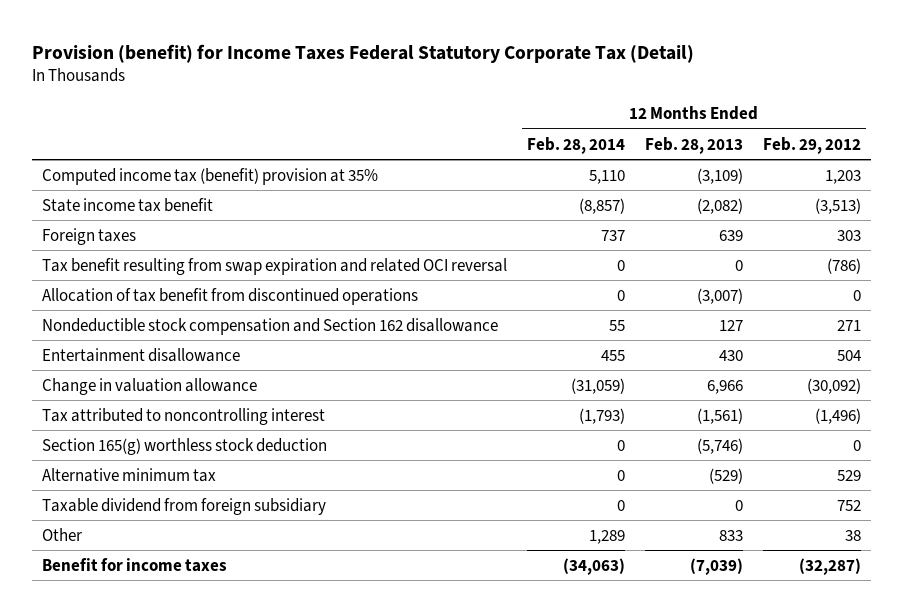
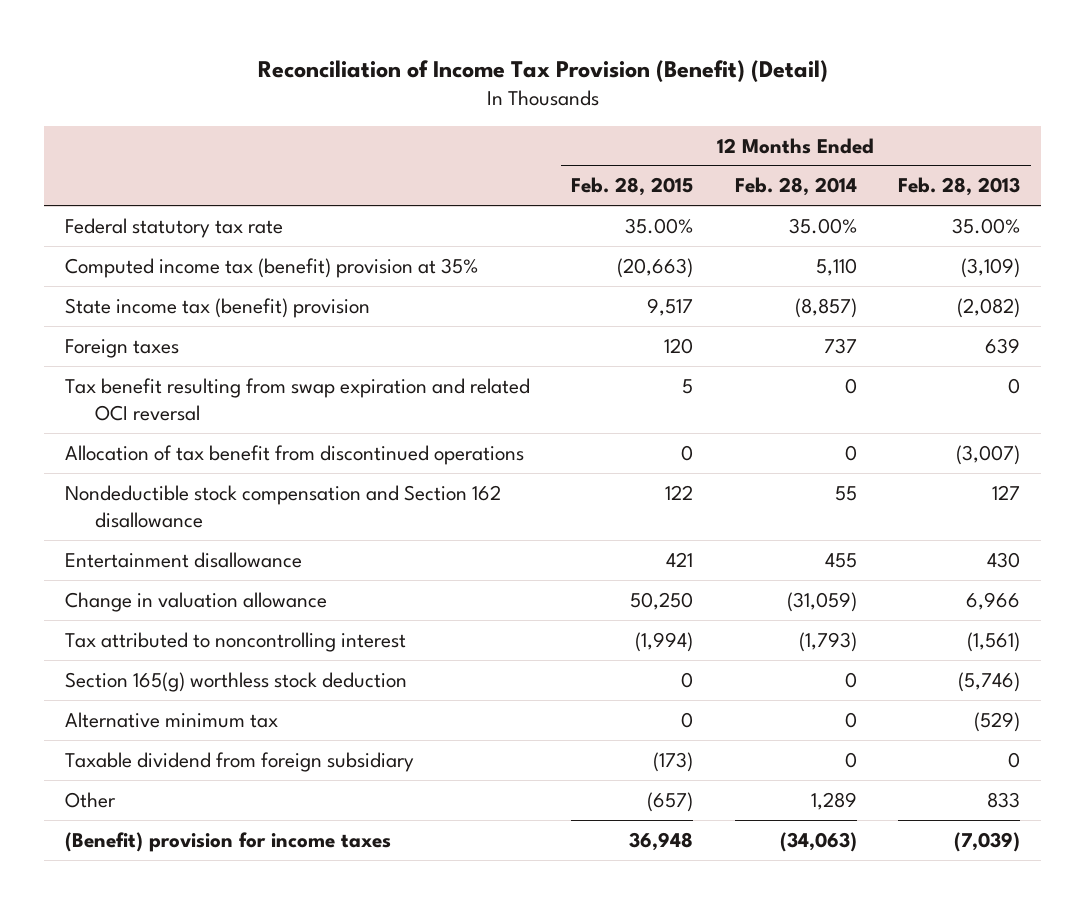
[32,43,695,63] Provision (benefit) for Income Taxes Federal Statutory Corporate Tax (Detail) -> [257,59,828,82] Reconciliation of Income Tax Provision (Benefit) (Detail)
[762,136,861,154] Feb. 29, 2012 -> none
none -> [571,177,694,197] Feb. 28, 2015
none -> [64,217,283,238] Federal statutory tax rate
[42,197,214,212] State income tax benefit -> [64,297,370,318] State income tax (benefit) provision
[42,557,228,572] Benefit for income taxes -> [64,831,391,852] (Benefit) provision for income taxes

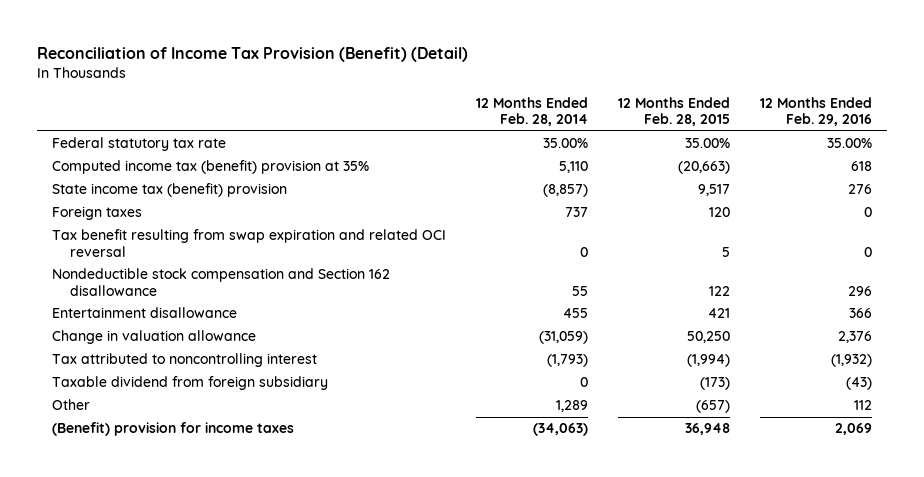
[898,177,1021,197] Feb. 28, 2013 -> none
none -> [759,96,872,127] 12 Months Ended Feb. 29, 2016
[64,444,524,465] Allocation of tax benefit from discontinued operations -> none
[64,671,407,692] Section 165(g) worthless stock deduction -> none
[64,711,278,728] Alternative minimum tax -> none

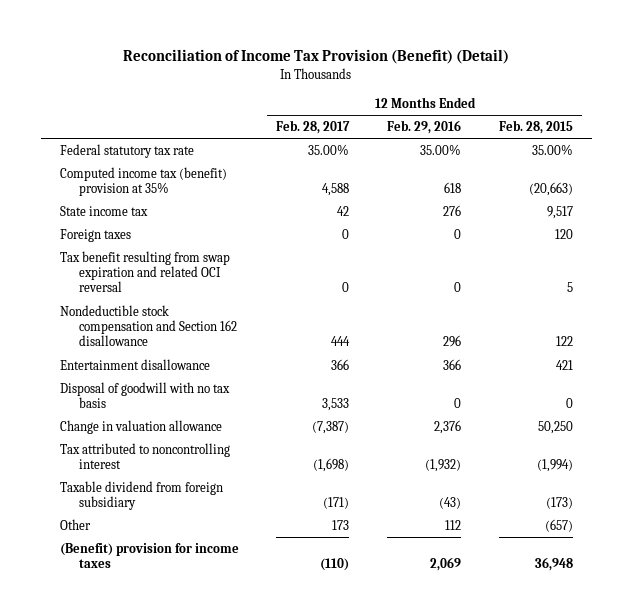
[476,96,589,127] 12 Months Ended Feb. 28, 2014 -> none
none -> [276,120,351,135] Feb. 28, 2017
[52,183,288,198] State income tax (benefit) provision -> [59,206,148,217] State income tax
none -> [59,382,230,409] Disposal of goodwill with no tax basis

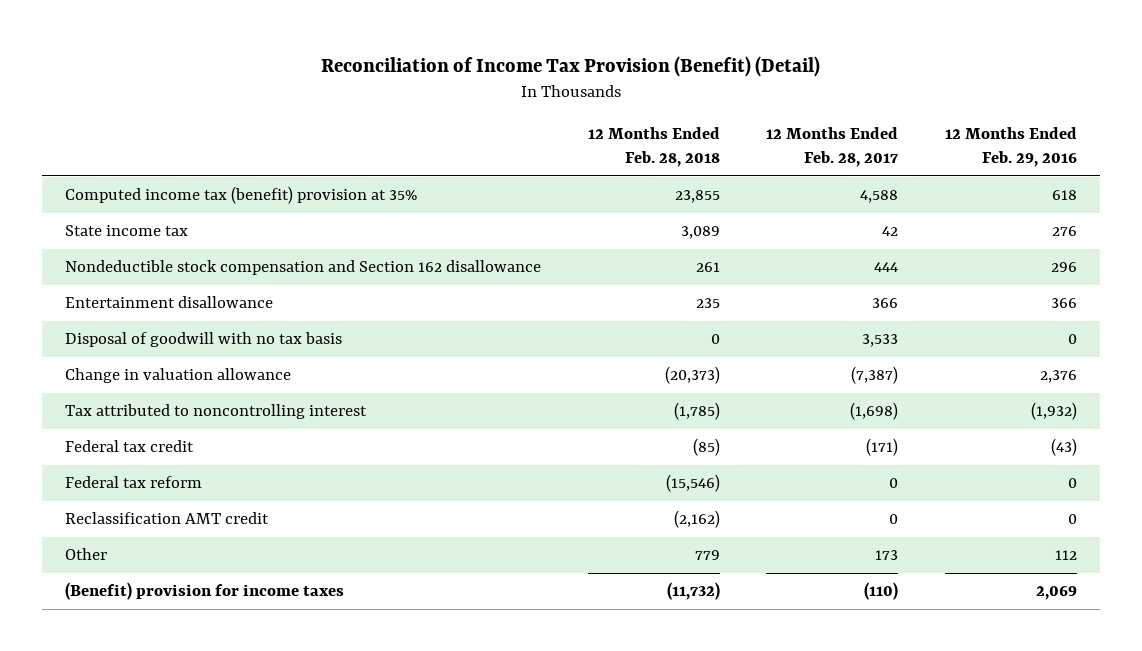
[498,120,573,135] Feb. 28, 2015 -> none
none -> [587,127,720,168] 12 Months Ended Feb. 28, 2018
[59,144,194,159] Federal statutory tax rate -> none
[59,229,131,243] Foreign taxes -> none
[59,251,230,293] Tax benefit resulting from swap expiration and related OCI reversal -> none
[59,481,223,511] Taxable dividend from foreign subsidiary -> [65,440,195,453] Federal tax credit
none -> [65,476,203,489] Federal tax reform
none -> [65,512,270,525] Reclassification AMT credit

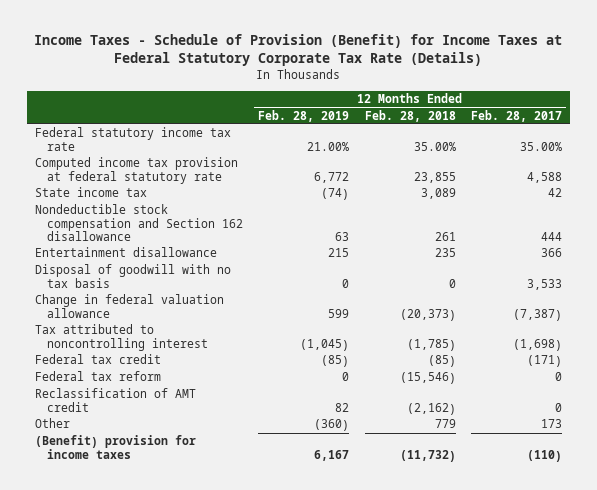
[320,55,820,77] Reconciliation of Income Tax Provision (Benefit) (Detail) -> [34,34,563,67] Income Taxes - Schedule of Provision (Benefit) for Income Taxes at Federal Statutory Corporate Tax Rate (Details)
[944,127,1077,168] 12 Months Ended Feb. 29, 2016 -> none
none -> [258,109,350,122] Feb. 28, 2019
none -> [35,127,232,151] Federal statutory income tax rate
[65,186,418,205] Computed income tax (benefit) provision at 35% -> [35,157,239,184] Computed income tax provision at federal statutory rate
[65,368,292,384] Change in valuation allowance -> [35,294,225,318] Change in federal valuation allowance
[65,512,270,525] Reclassification AMT credit -> [35,388,197,412] Reclassification of AMT credit

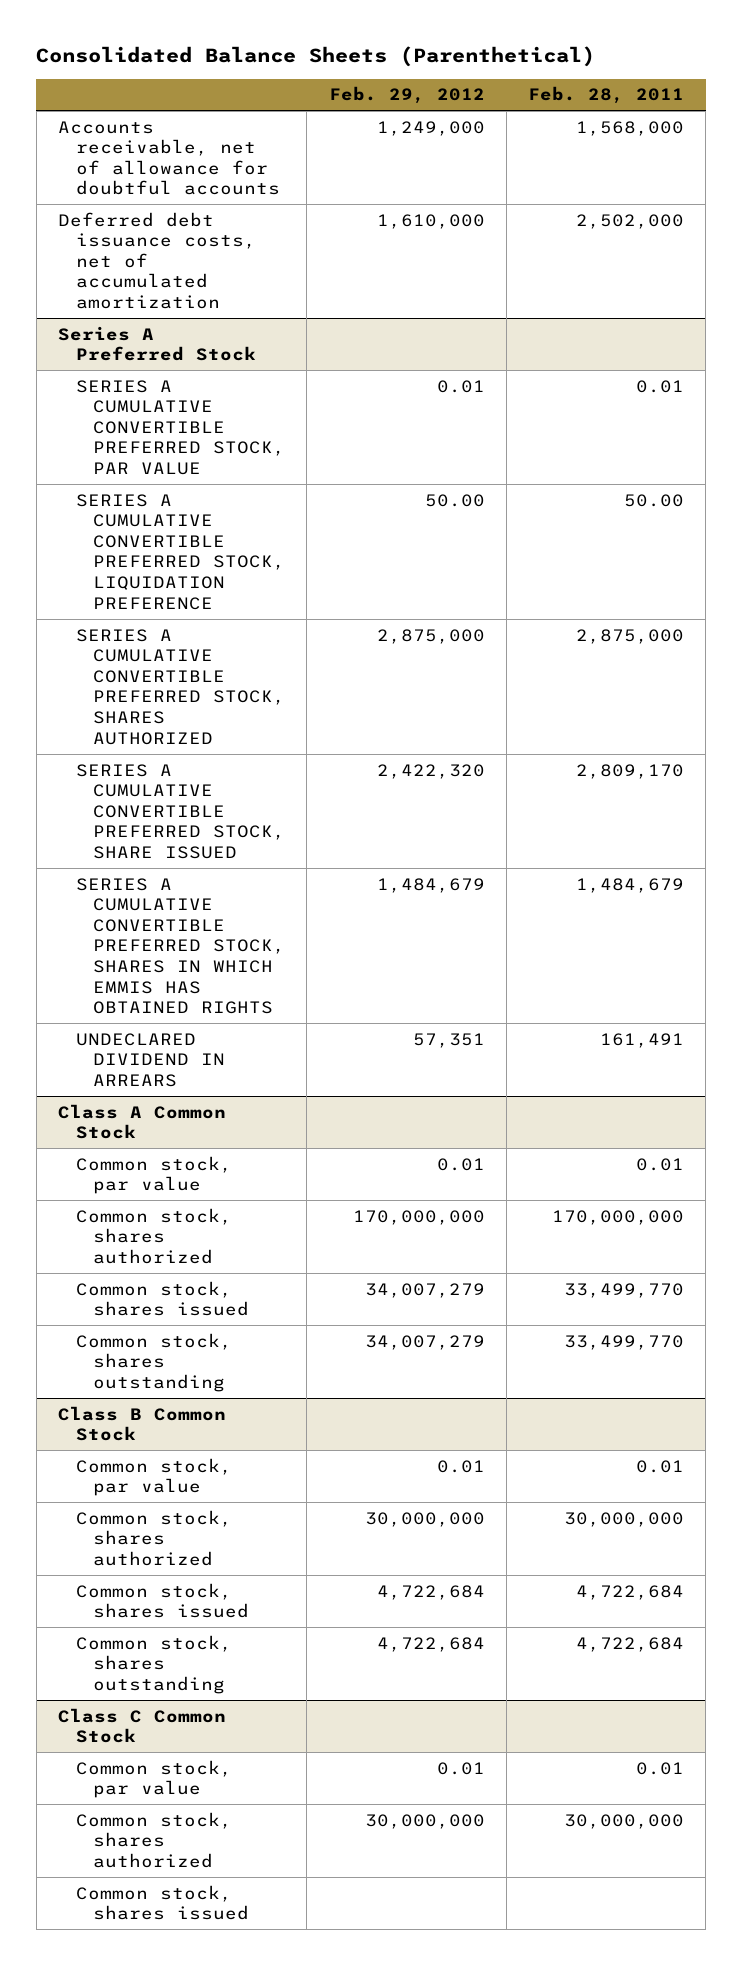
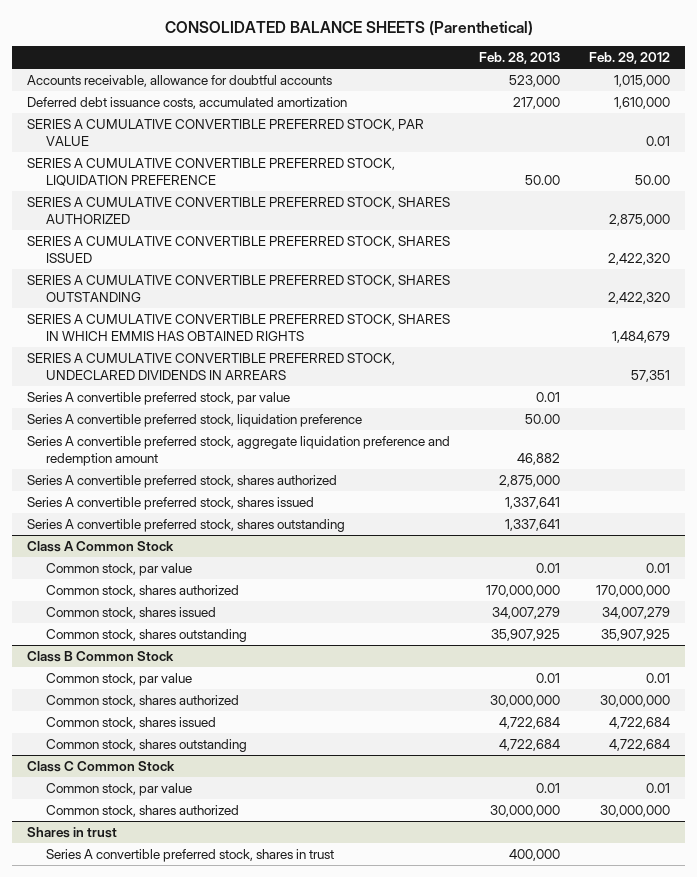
[36,46,596,68] Consolidated Balance Sheets (Parenthetical) -> [164,20,533,36] CONSOLIDATED BALANCE SHEETS (Parenthetical)
[528,86,685,105] Feb. 28, 2011 -> none
none -> [479,52,561,65] Feb. 28, 2013
[58,325,256,362] Series A Preferred Stock -> none
[58,120,280,196] Accounts receivable, net of allowance for doubtful accounts -> [26,74,332,87] Accounts receivable, allowance for doubtful accounts
[376,120,485,136] 1,249,000 -> [614,74,671,87] 1,015,000
[58,211,256,309] Deferred debt issuance costs, net of accumulated amortization -> [26,96,347,109] Deferred debt issuance costs, accumulated amortization
[75,763,286,859] SERIES A CUMULATIVE CONVERTIBLE PREFERRED STOCK, SHARE ISSUED -> [26,235,450,263] SERIES A CUMULATIVE CONVERTIBLE PREFERRED STOCK, SHARES ISSUED
none -> [26,274,450,302] SERIES A CUMULATIVE CONVERTIBLE PREFERRED STOCK, SHARES OUTSTANDING
[75,1032,226,1087] UNDECLARED DIVIDEND IN ARREARS -> [26,352,395,380] SERIES A CUMULATIVE CONVERTIBLE PREFERRED STOCK, UNDECLARED DIVIDENDS IN ARREARS
none -> [26,391,290,405] Series A convertible preferred stock, par value
none -> [26,413,362,427] Series A convertible preferred stock, liquidation preference
none -> [26,435,450,466] Series A convertible preferred stock, aggregate liquidation preference and redemption amount
none -> [26,474,337,488] Series A convertible preferred stock, shares authorized
none -> [26,496,314,510] Series A convertible preferred stock, shares issued
none -> [26,518,345,532] Series A convertible preferred stock, shares outstanding
[364,1334,485,1350] 34,007,279 -> [601,628,671,641] 35,907,925
[75,1884,250,1921] Common stock, shares issued -> none
none -> [26,826,117,838] Shares in trust
none -> [45,848,334,862] Series A convertible preferred stock, shares in trust

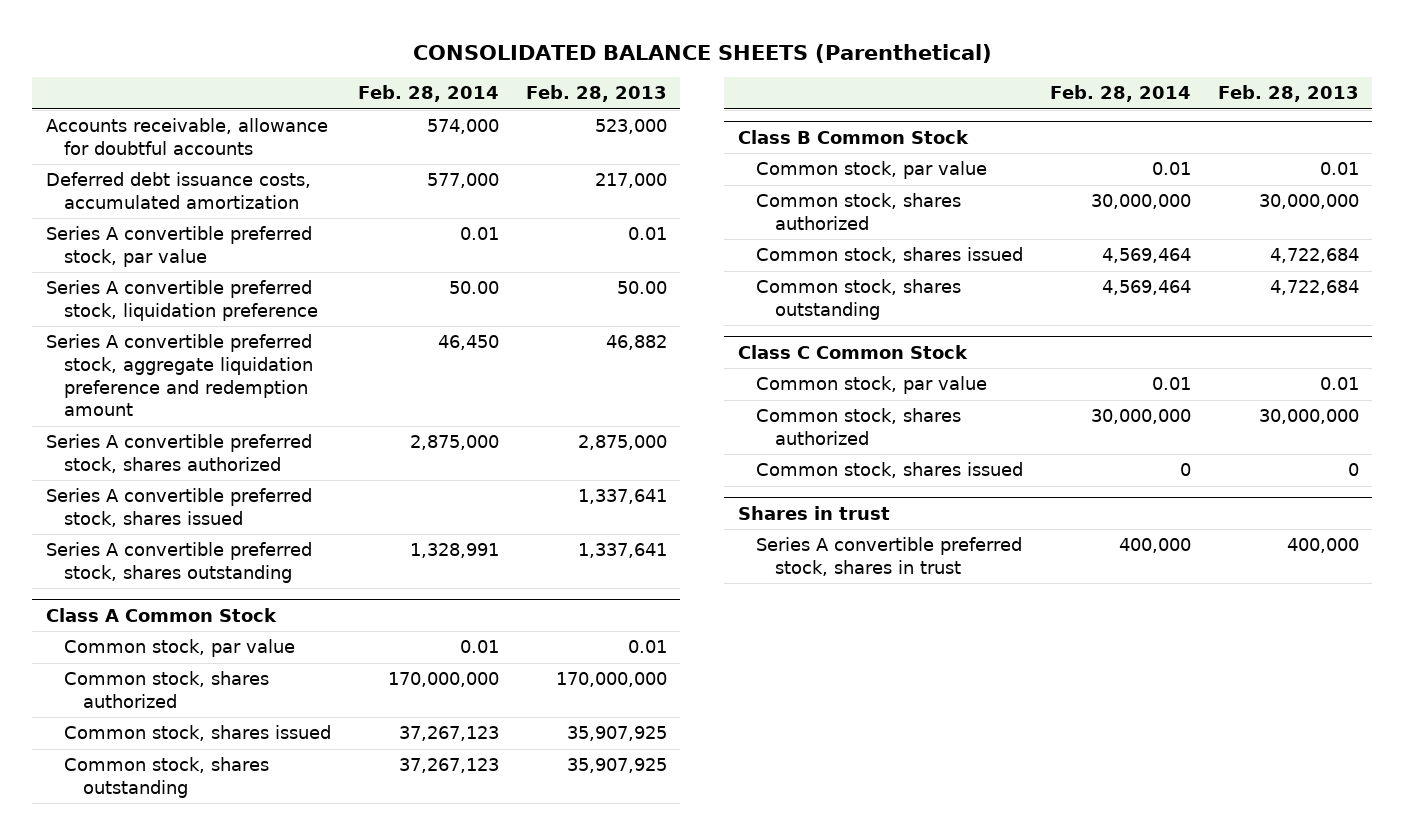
[589,52,671,65] Feb. 29, 2012 -> none
none -> [358,85,500,103] Feb. 28, 2014
[26,118,424,146] SERIES A CUMULATIVE CONVERTIBLE PREFERRED STOCK, PAR VALUE -> none
[26,157,395,186] SERIES A CUMULATIVE CONVERTIBLE PREFERRED STOCK, LIQUIDATION PREFERENCE -> none
[26,196,450,224] SERIES A CUMULATIVE CONVERTIBLE PREFERRED STOCK, SHARES AUTHORIZED -> none
[26,235,450,263] SERIES A CUMULATIVE CONVERTIBLE PREFERRED STOCK, SHARES ISSUED -> none
[26,274,450,302] SERIES A CUMULATIVE CONVERTIBLE PREFERRED STOCK, SHARES OUTSTANDING -> none
[26,313,450,341] SERIES A CUMULATIVE CONVERTIBLE PREFERRED STOCK, SHARES IN WHICH EMMIS HAS OBTAINED RIGHTS -> none
[26,352,395,380] SERIES A CUMULATIVE CONVERTIBLE PREFERRED STOCK, UNDECLARED DIVIDENDS IN ARREARS -> none
[492,606,561,619] 34,007,279 -> [566,726,667,742] 35,907,925
none -> [756,462,1024,479] Common stock, shares issued

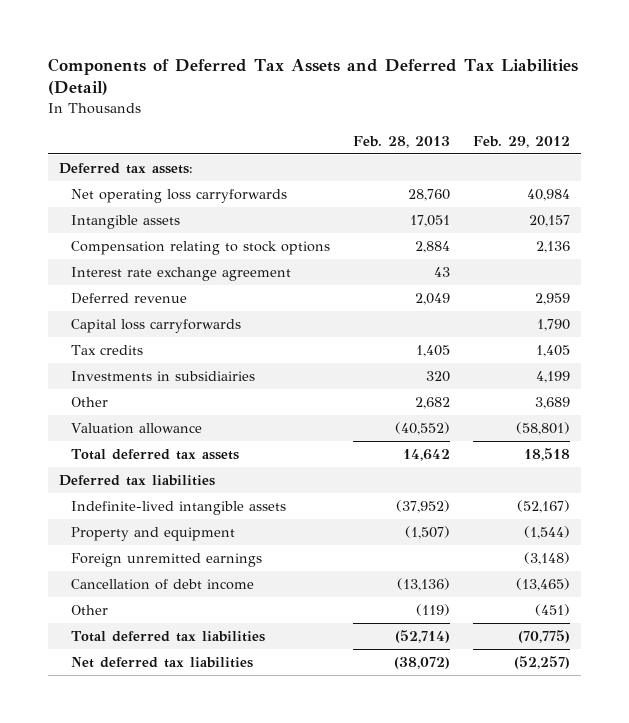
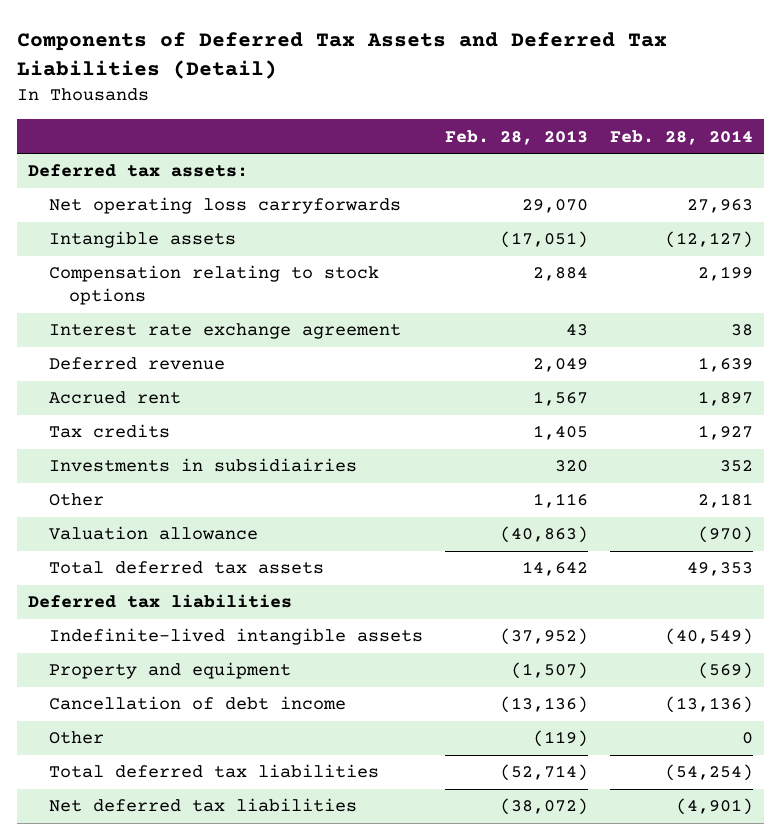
[472,135,570,148] Feb. 29, 2012 -> none
none -> [609,129,753,145] Feb. 28, 2014
[407,189,450,202] 28,760 -> [521,199,588,214] 29,070
[409,215,450,228] 17,051 -> [499,231,588,249] (17,051)
[70,319,241,334] Capital loss carryforwards -> none
none -> [48,391,181,405] Accrued rent
[414,397,450,410] 2,682 -> [532,493,588,509] 1,116
[394,422,450,436] (40,552) -> [499,526,588,544] (40,863)
[70,553,262,568] Foreign unremitted earnings -> none

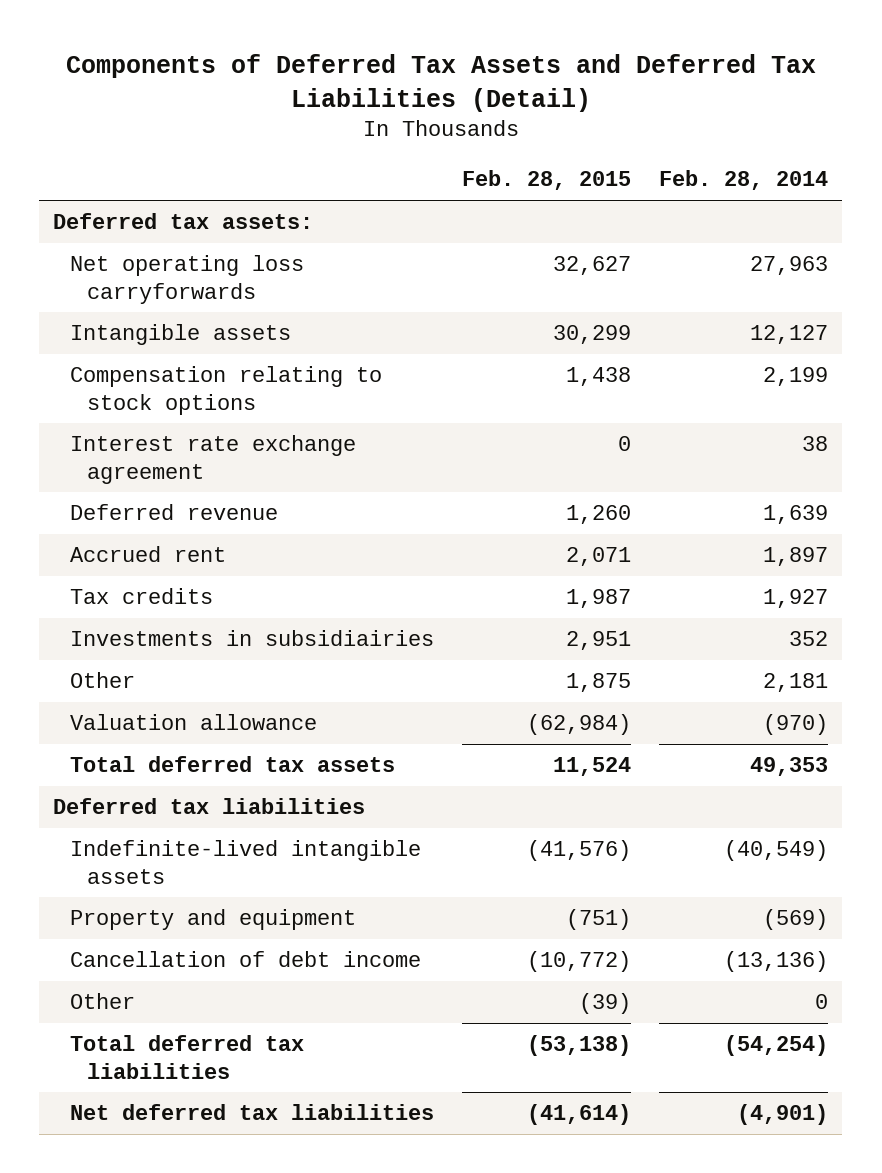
[444,129,588,145] Feb. 28, 2013 -> none
none -> [462,170,632,191] Feb. 28, 2015
[664,231,753,249] (12,127) -> [750,325,829,345] 12,127

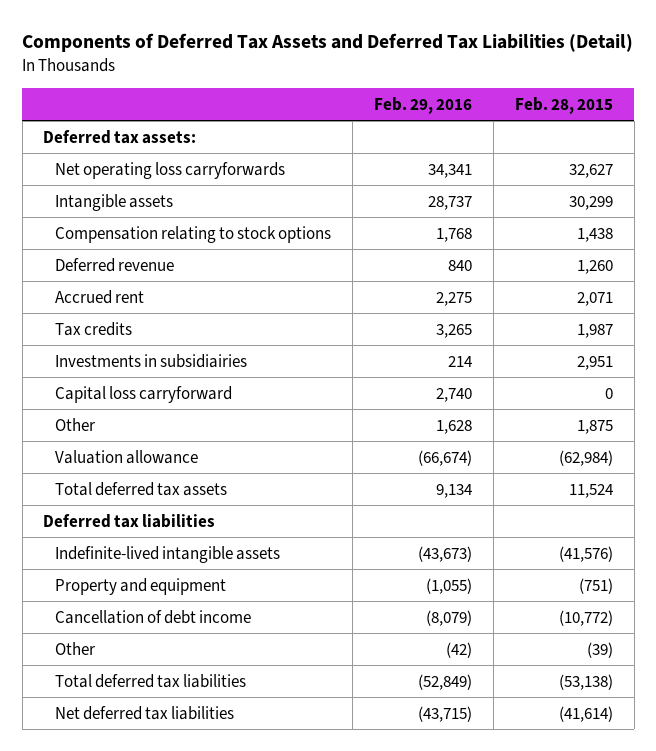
[659,170,829,191] Feb. 28, 2014 -> none
none -> [374,96,473,114] Feb. 29, 2016
[70,435,357,484] Interest rate exchange agreement -> none
none -> [55,385,233,403] Capital loss carryforward

